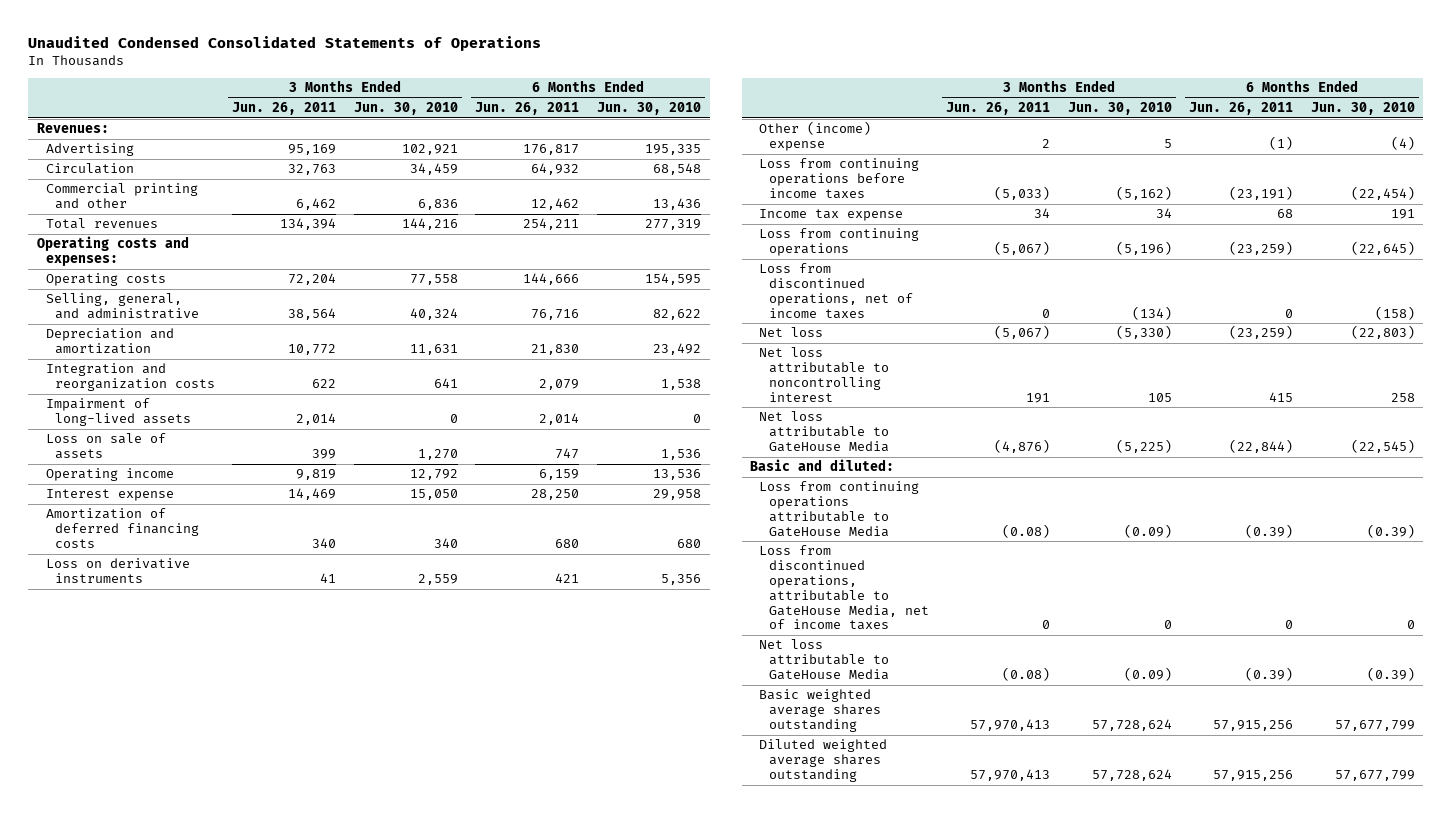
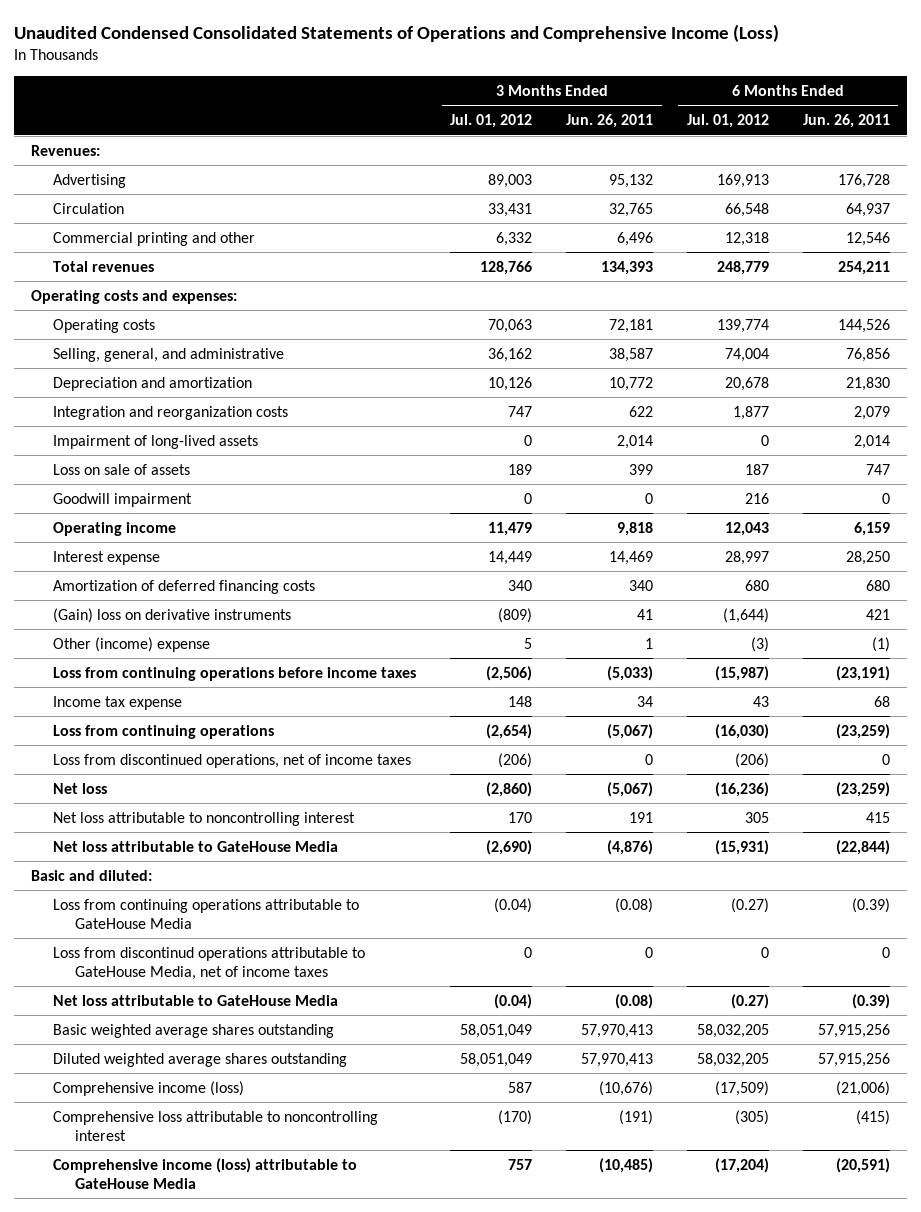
[27,35,541,51] Unaudited Condensed Consolidated Statements of Operations -> [14,23,780,42] Unaudited Condensed Consolidated Statements of Operations and Comprehensive Income (Loss)
[353,102,458,116] Jun. 30, 2010 -> none
[596,102,701,116] Jun. 30, 2010 -> none
none -> [450,114,533,129] Jul. 01, 2012
none -> [686,114,769,129] Jul. 01, 2012
[288,144,337,156] 95,169 -> [609,173,654,188] 95,132
[523,144,580,156] 176,817 -> [837,173,890,188] 176,728
[288,164,337,176] 32,763 -> [609,202,654,217] 32,765
[531,163,580,176] 64,932 -> [845,202,890,217] 64,937
[296,198,337,211] 6,462 -> [617,231,654,246] 6,496
[531,198,580,211] 12,462 -> [845,231,890,246] 12,546
[280,218,337,231] 134,394 -> [601,260,654,275] 134,393
[288,273,337,286] 72,204 -> [609,318,654,333] 72,181
[523,273,580,286] 144,666 -> [837,318,890,333] 144,526
[288,308,337,321] 38,564 -> [609,347,654,362] 38,587
[531,309,580,321] 76,716 -> [845,347,890,362] 76,856
none -> [53,492,193,507] Goodwill impairment
[296,469,337,481] 9,819 -> [617,521,654,536] 9,818
[45,558,190,584] Loss on derivative instruments -> [53,607,292,623] (Gain) loss on derivative instruments
[1042,139,1051,149] 2 -> [645,637,654,649] 1
[759,545,929,631] Loss from discontinued operations, attributable to GateHouse Media, net of income taxes -> [53,946,366,980] Loss from discontinud operations attributable to GateHouse Media, net of income taxes
none -> [53,1080,245,1096] Comprehensive income (loss)
none -> [53,1110,379,1141] Comprehensive loss attributable to noncontrolling interest
none -> [53,1157,358,1189] Comprehensive income (loss) attributable to GateHouse Media

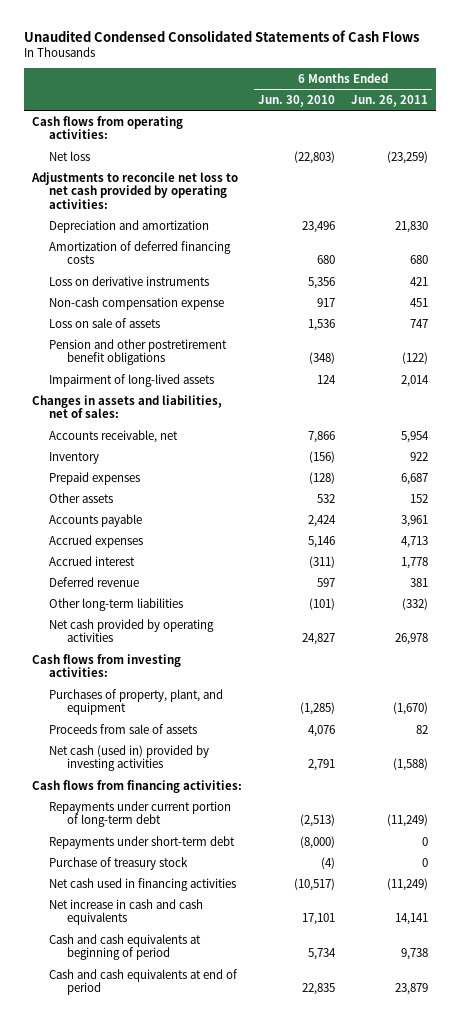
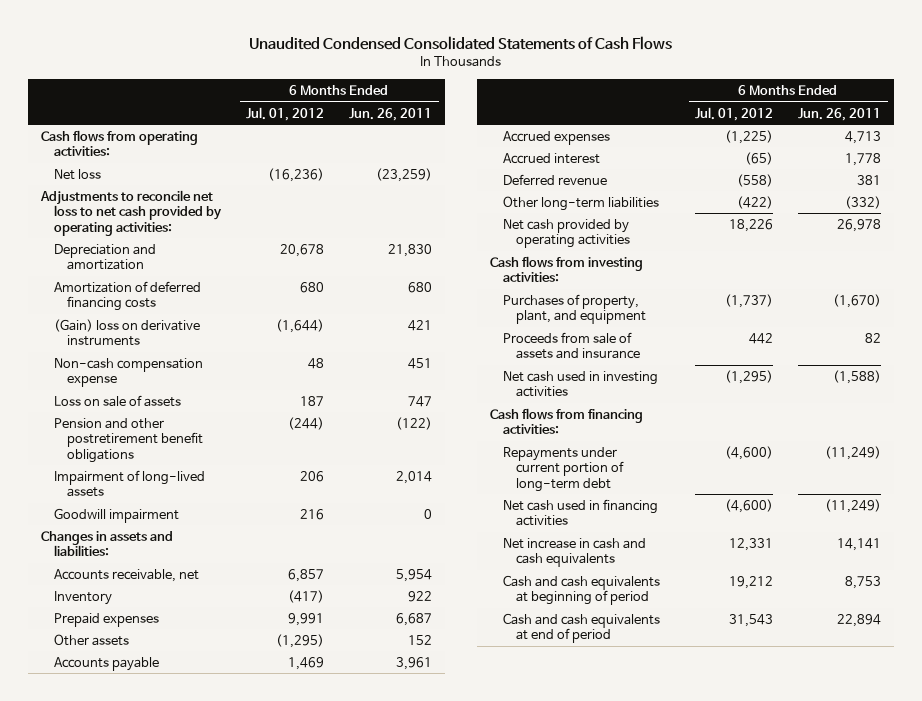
[258,94,336,107] Jun. 30, 2010 -> none
none -> [246,106,325,121] Jul. 01, 2012
[49,275,210,286] Loss on derivative instruments -> [53,318,200,347] (Gain) loss on derivative instruments
none -> [53,507,179,523] Goodwill impairment
[31,394,222,419] Changes in assets and liabilities, net of sales: -> [41,530,174,557] Changes in assets and liabilities:
[49,723,198,734] Proceeds from sale of assets -> [502,331,640,360] Proceeds from sale of assets and insurance
[49,744,210,772] Net cash (used in) provided by investing activities -> [502,370,658,398] Net cash used in investing activities
[49,835,236,849] Repayments under short-term debt -> none
[49,856,189,870] Purchase of treasury stock -> none
[401,948,429,961] 9,738 -> [845,575,882,589] 8,753
[395,983,429,996] 23,879 -> [837,613,882,627] 22,894

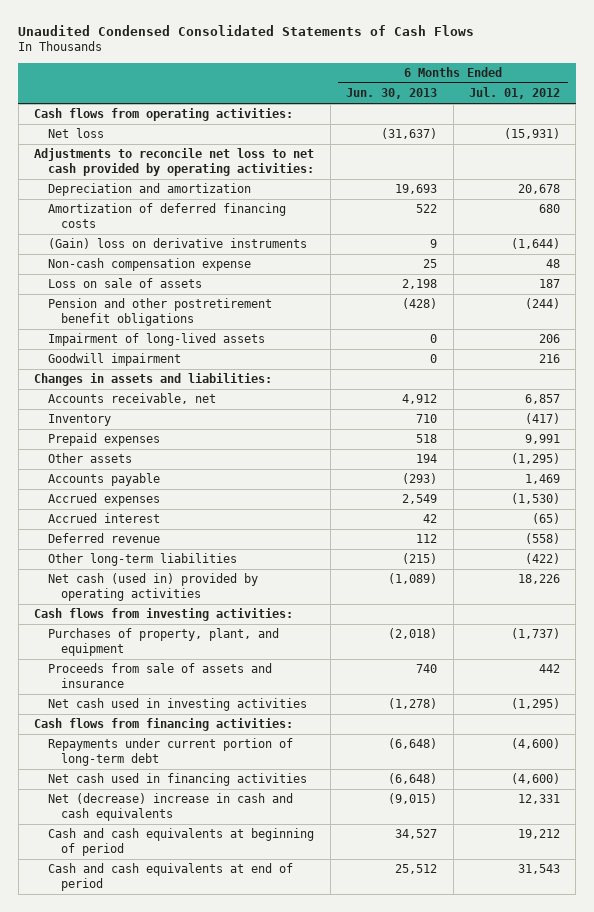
[349,107,433,121] Jun. 26, 2011 -> none
none -> [346,88,438,100] Jun. 30, 2013
[268,167,325,182] (16,236) -> [503,128,560,140] (15,931)
[725,129,774,144] (1,225) -> [510,493,560,505] (1,530)
[502,218,630,249] Net cash provided by operating activities -> [47,573,258,601] Net cash (used in) provided by operating activities
[502,537,646,568] Net increase in cash and cash equivalents -> [47,793,293,821] Net (decrease) increase in cash and cash equivalents

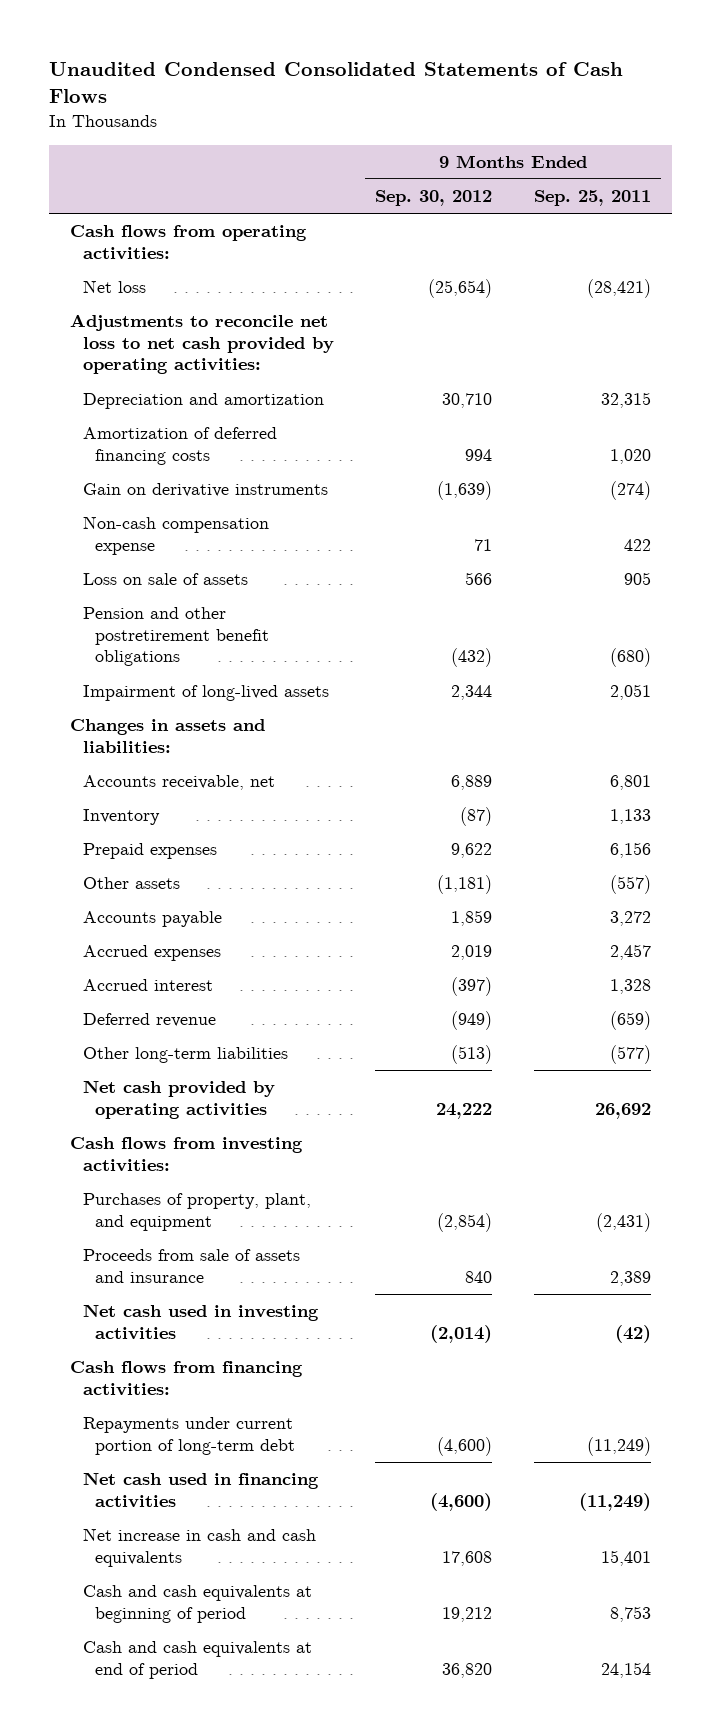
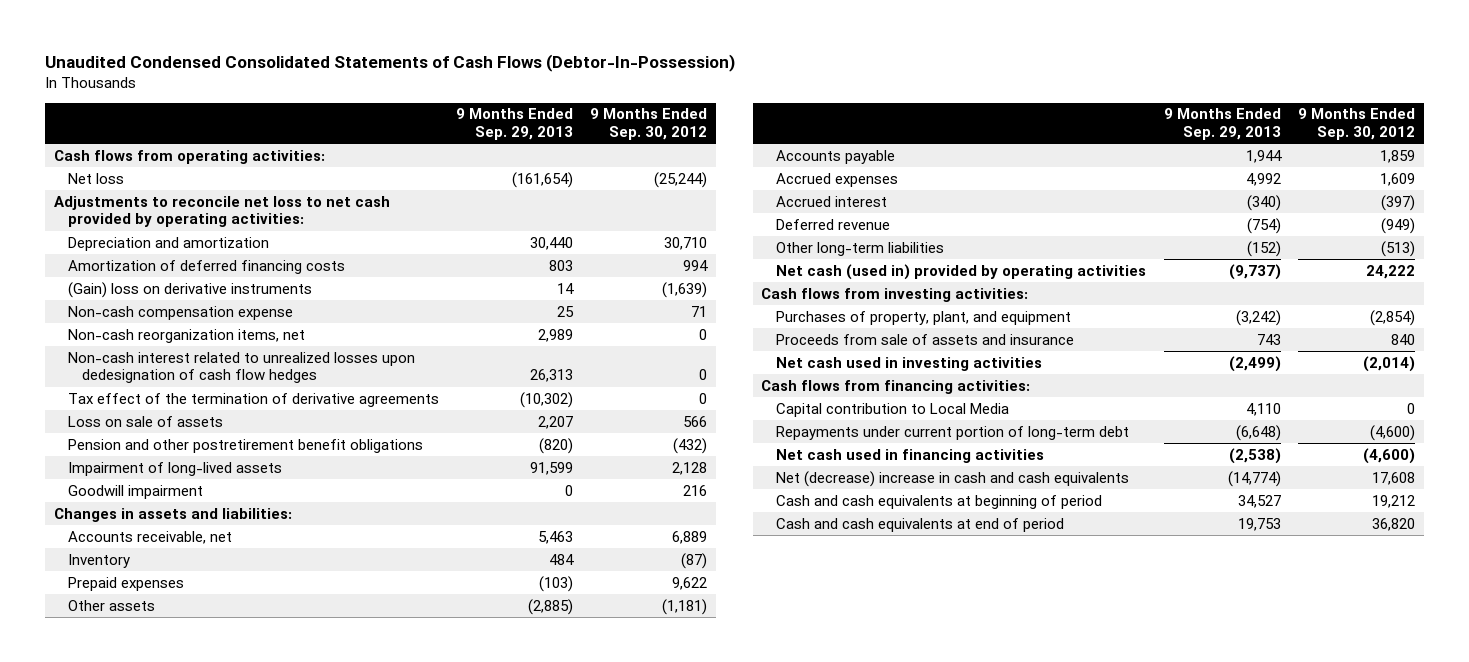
[48,62,623,104] Unaudited Condensed Consolidated Statements of Cash Flows -> [44,53,735,72] Unaudited Condensed Consolidated Statements of Cash Flows (Debtor-In-Possession)
[534,190,652,207] Sep. 25, 2011 -> none
none -> [456,108,574,141] 9 Months Ended Sep. 29, 2013
[428,279,493,299] (25,654) -> [654,171,708,188] (25,244)
[82,483,328,498] Gain on derivative instruments -> [67,281,312,298] (Gain) loss on derivative instruments
none -> [67,328,305,343] Non-cash reorganization items, net
none -> [67,351,415,384] Non-cash interest related to unrealized losses upon dedesignation of cash flow hedges
none -> [67,392,439,407] Tax effect of the termination of derivative agreements
[451,685,493,701] 2,344 -> [672,461,708,475] 2,128
none -> [67,484,203,499] Goodwill impairment
[451,945,493,961] 2,019 -> [1380,172,1416,186] 1,609
[82,1080,275,1119] Net cash provided by operating activities -> [775,263,1146,280] Net cash (used in) provided by operating activities
none -> [775,402,1009,417] Capital contribution to Local Media
[82,1528,316,1567] Net increase in cash and cash equivalents -> [775,470,1129,487] Net (decrease) increase in cash and cash equivalents

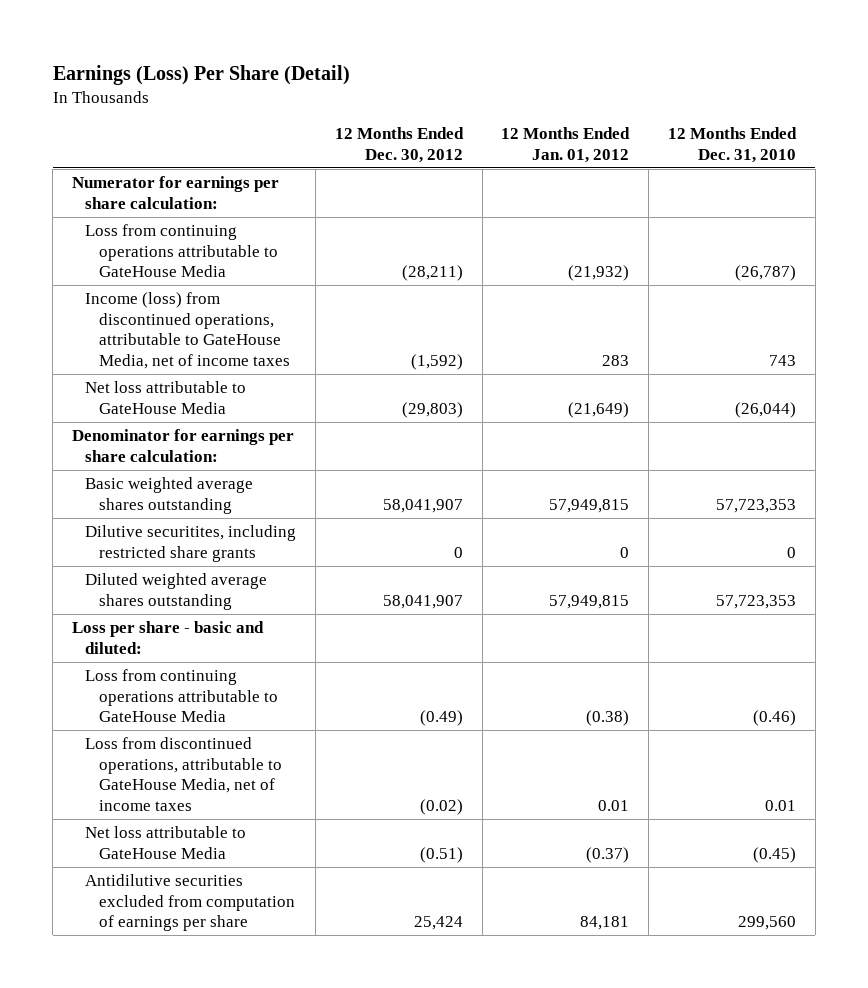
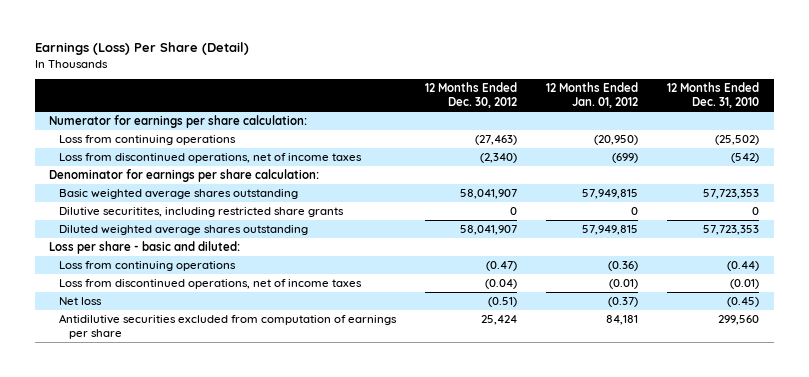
[85,381,247,414] Net loss attributable to GateHouse Media -> none
[85,224,278,278] Loss from continuing operations attributable to GateHouse Media -> [58,135,236,146] Loss from continuing operations
[401,265,463,282] (28,211) -> [475,135,518,146] (27,463)
[568,265,630,282] (21,932) -> [594,135,639,146] (20,950)
[734,265,796,282] (26,787) -> [715,135,760,146] (25,502)
[85,292,290,369] Income (loss) from discontinued operations, attributable to GateHouse Media, net of income taxes -> [58,153,362,164] Loss from discontinued operations, net of income taxes
[410,353,463,370] (1,592) -> [480,153,518,164] (2,340)
[602,354,630,366] 283 -> [612,153,639,164] (699)
[768,354,796,366] 743 -> [731,153,760,164] (542)
[85,669,278,723] Loss from continuing operations attributable to GateHouse Media -> [58,261,236,272] Loss from continuing operations
[419,710,463,727] (0.49) -> [486,261,518,272] (0.47)
[586,710,630,727] (0.38) -> [608,261,639,272] (0.36)
[752,710,796,727] (0.46) -> [727,261,760,272] (0.44)
[85,737,282,811] Loss from discontinued operations, attributable to GateHouse Media, net of income taxes -> [58,279,362,290] Loss from discontinued operations, net of income taxes
[419,798,463,815] (0.02) -> [485,279,518,290] (0.04)
[598,799,630,811] 0.01 -> [609,279,639,290] (0.01)
[764,799,796,811] 0.01 -> [730,279,760,290] (0.01)
[85,826,247,859] Net loss attributable to GateHouse Media -> [58,297,102,306] Net loss

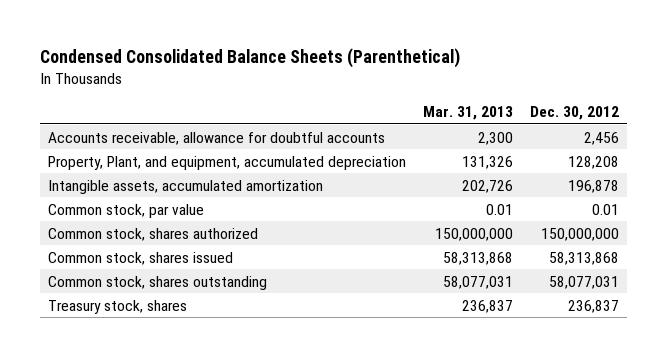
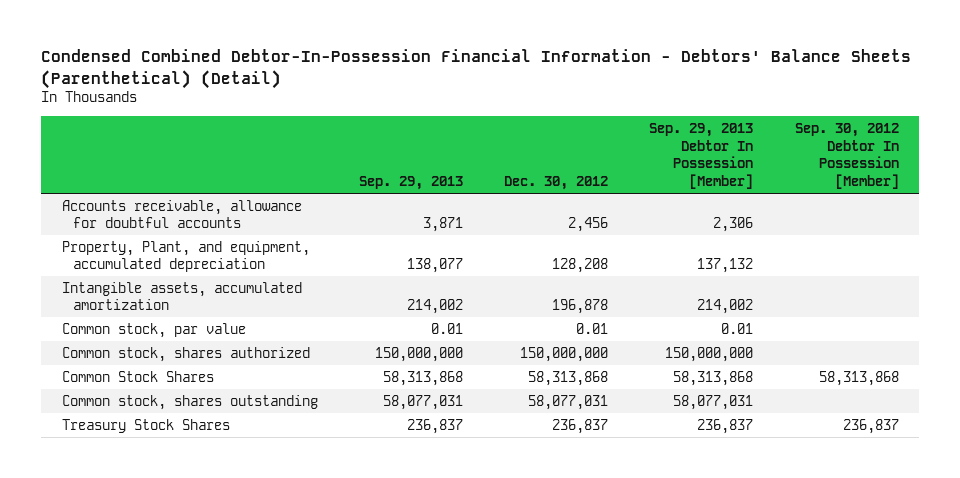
[39,48,460,69] Condensed Consolidated Balance Sheets (Parenthetical) -> [40,49,911,89] Condensed Combined Debtor-In-Possession Financial Information - Debtors' Balance Sheets (Parenthetical) (Detail)
[423,106,514,121] Mar. 31, 2013 -> none
none -> [358,176,463,191] Sep. 29, 2013
none -> [649,122,754,190] Sep. 29, 2013 Debtor In Possession [Member]
none -> [794,122,899,190] Sep. 30, 2012 Debtor In Possession [Member]
[48,251,234,265] Common stock, shares issued -> [61,370,214,382] Common Stock Shares
[48,299,188,314] Treasury stock, shares -> [61,418,230,433] Treasury Stock Shares

